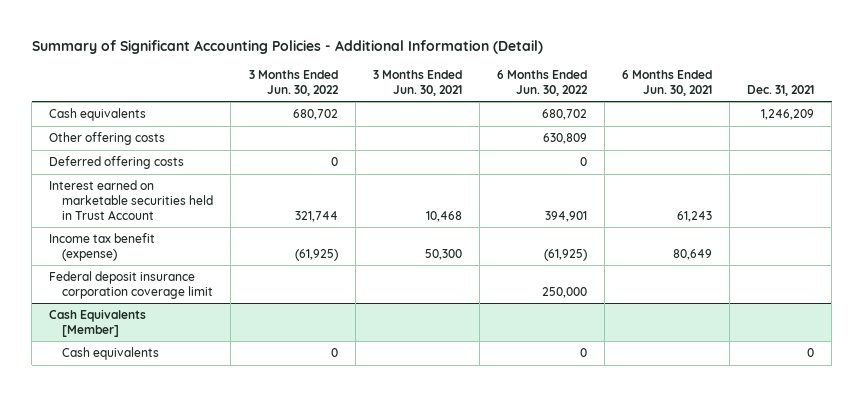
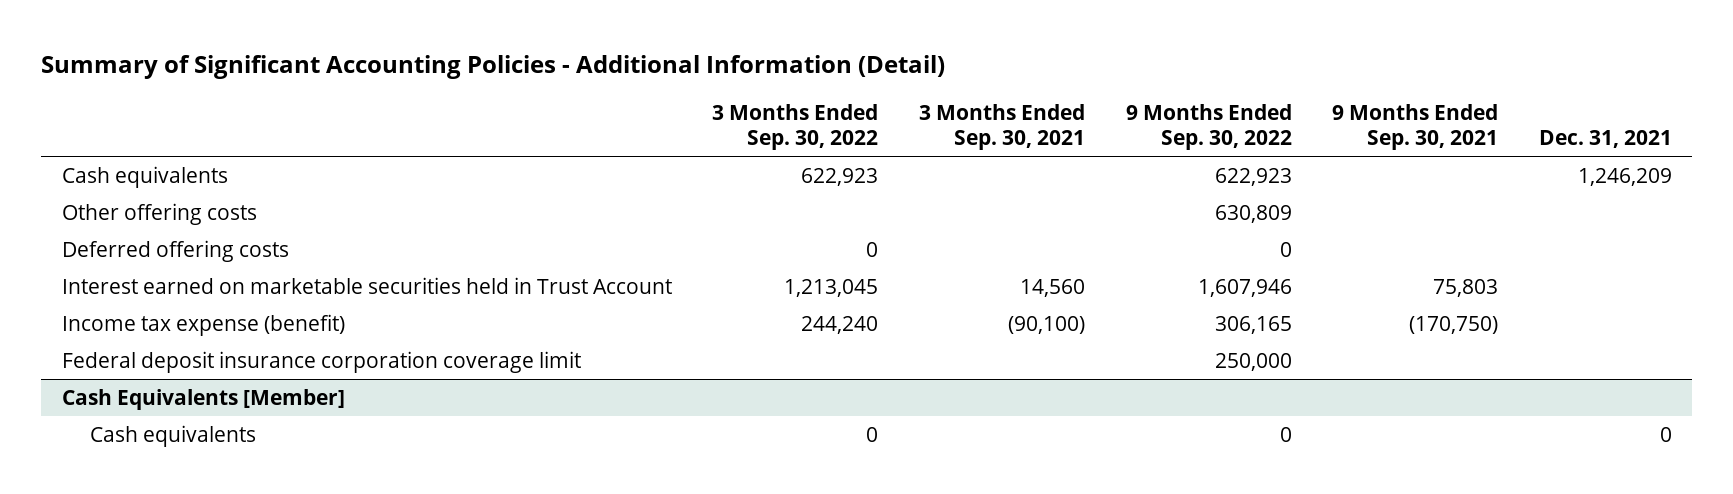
[248,69,339,96] 3 Months Ended Jun. 30, 2022 -> none
[372,69,462,96] 3 Months Ended Jun. 30, 2021 -> none
[496,69,588,96] 6 Months Ended Jun. 30, 2022 -> none
[621,69,712,96] 6 Months Ended Jun. 30, 2021 -> none
none -> [712,104,879,151] 3 Months Ended Sep. 30, 2022
none -> [918,104,1085,151] 3 Months Ended Sep. 30, 2021
none -> [1125,104,1292,151] 9 Months Ended Sep. 30, 2022
none -> [1332,104,1499,151] 9 Months Ended Sep. 30, 2021
[49,233,156,261] Income tax benefit (expense) -> [61,313,345,336] Income tax expense (benefit)

